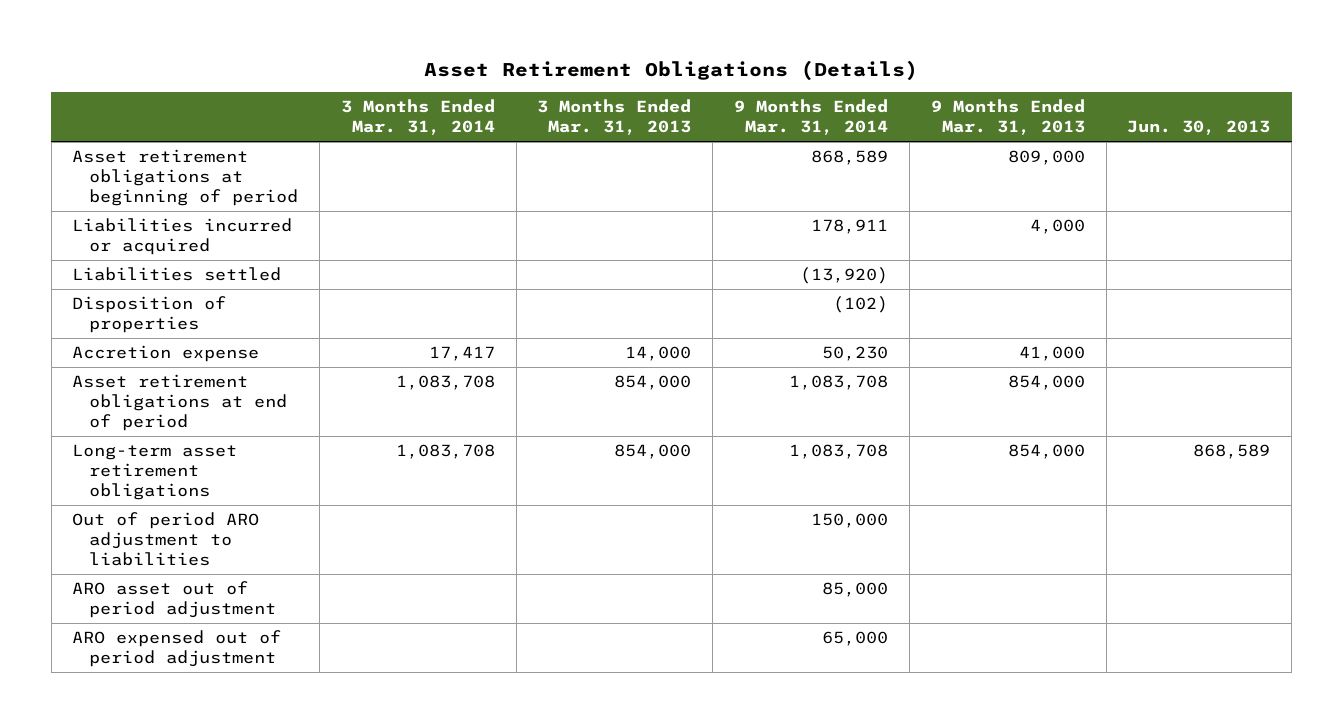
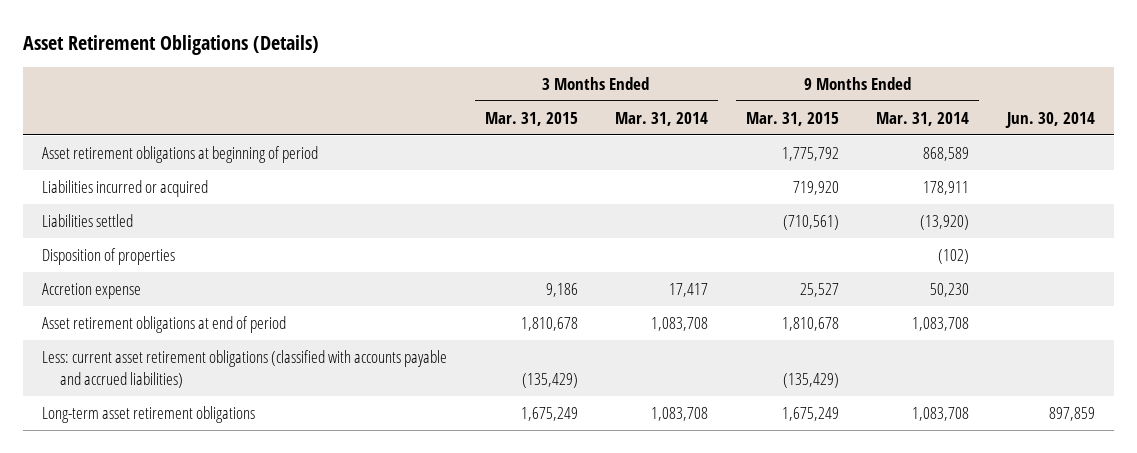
[537,99,692,136] 3 Months Ended Mar. 31, 2013 -> none
[930,99,1085,136] 9 Months Ended Mar. 31, 2013 -> none
[1127,120,1271,136] Jun. 30, 2013 -> none
none -> [484,111,578,126] Mar. 31, 2015
none -> [745,111,839,126] Mar. 31, 2015
none -> [1005,111,1096,128] Jun. 30, 2014
none -> [41,350,447,388] Less: current asset retirement obligations (classified with accounts payable and accrued liabilities)
[72,512,260,567] Out of period ARO adjustment to liabilities -> none
[72,581,277,619] ARO asset out of period adjustment -> none
[72,630,282,668] ARO expensed out of period adjustment -> none

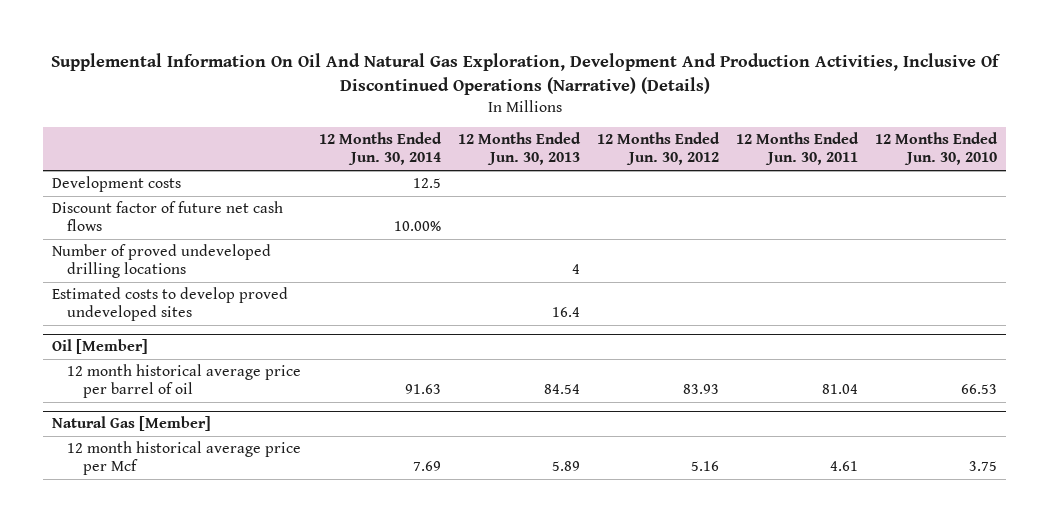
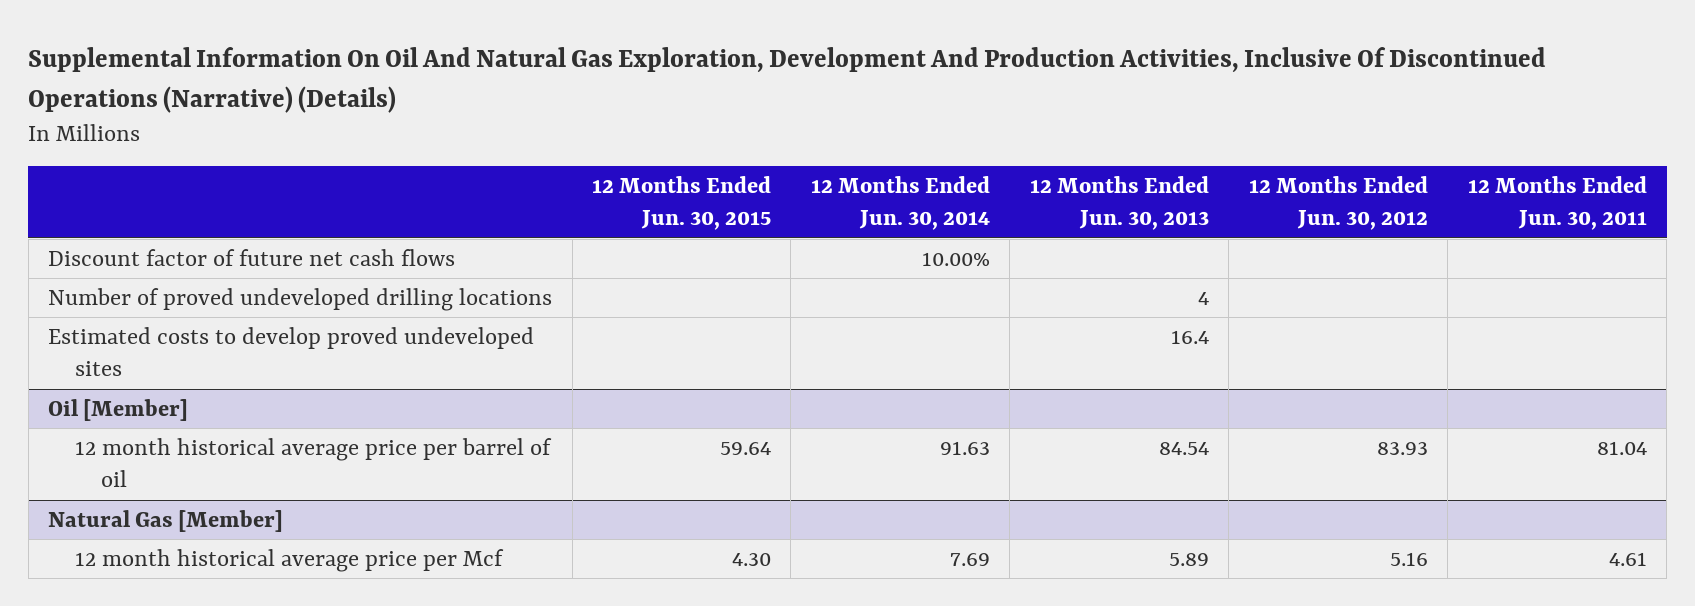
[875,132,999,166] 12 Months Ended Jun. 30, 2010 -> none
none -> [591,175,771,231] 12 Months Ended Jun. 30, 2015
[52,176,182,193] Development costs -> none

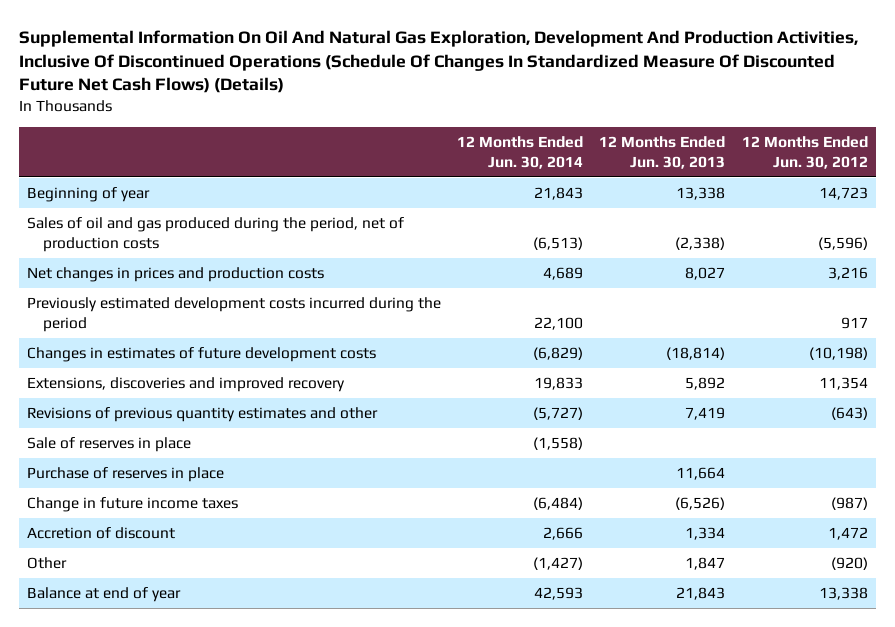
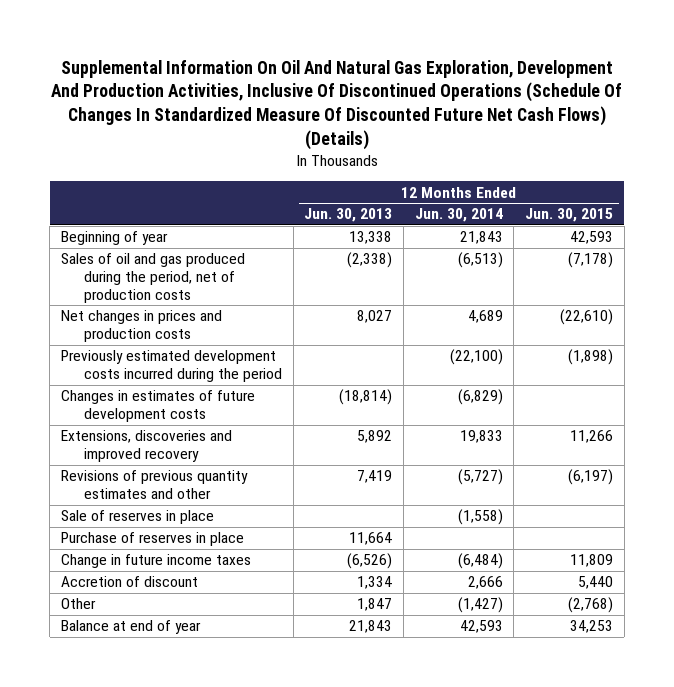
[741,135,868,169] 12 Months Ended Jun. 30, 2012 -> none
none -> [525,208,614,223] Jun. 30, 2015
[534,317,584,331] 22,100 -> [449,349,503,366] (22,100)

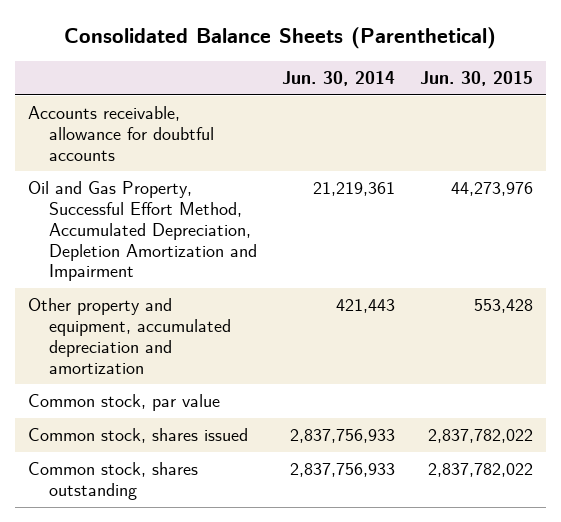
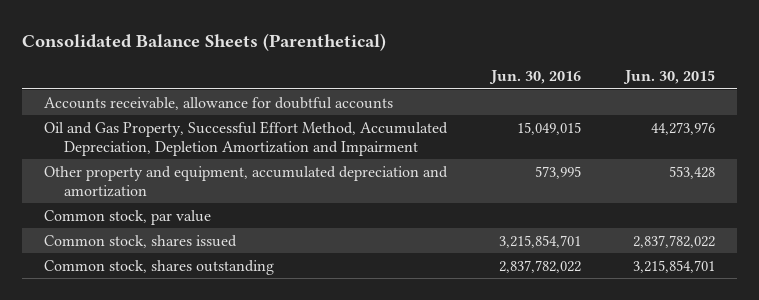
[281,70,395,86] Jun. 30, 2014 -> none
none -> [488,70,581,85] Jun. 30, 2016
[428,463,534,478] 2,837,782,022 -> [632,259,715,273] 3,215,854,701

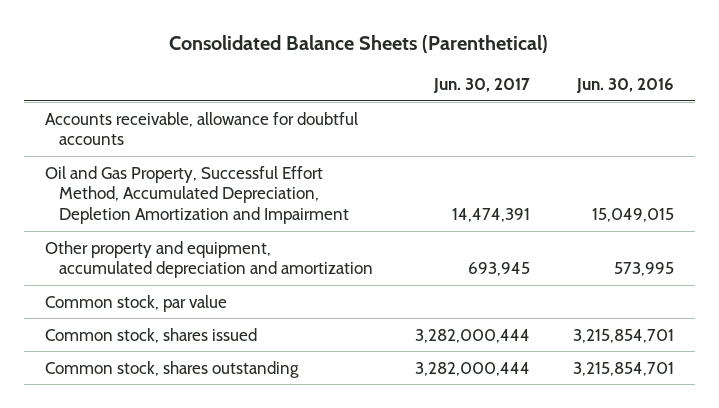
[622,70,715,85] Jun. 30, 2015 -> none
none -> [433,78,531,94] Jun. 30, 2017
[498,259,581,273] 2,837,782,022 -> [572,361,674,376] 3,215,854,701

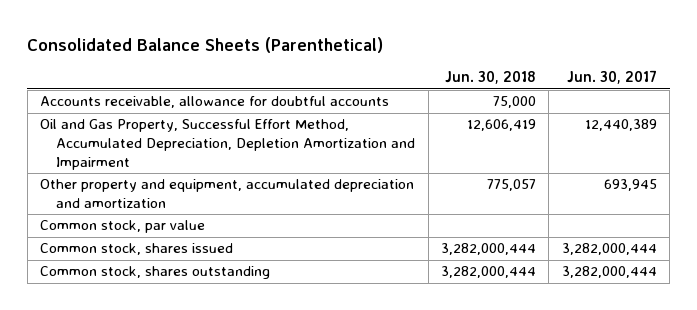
[575,78,674,94] Jun. 30, 2016 -> none
none -> [444,71,536,85] Jun. 30, 2018
[452,208,531,223] 14,474,391 -> [584,119,657,132] 12,440,389

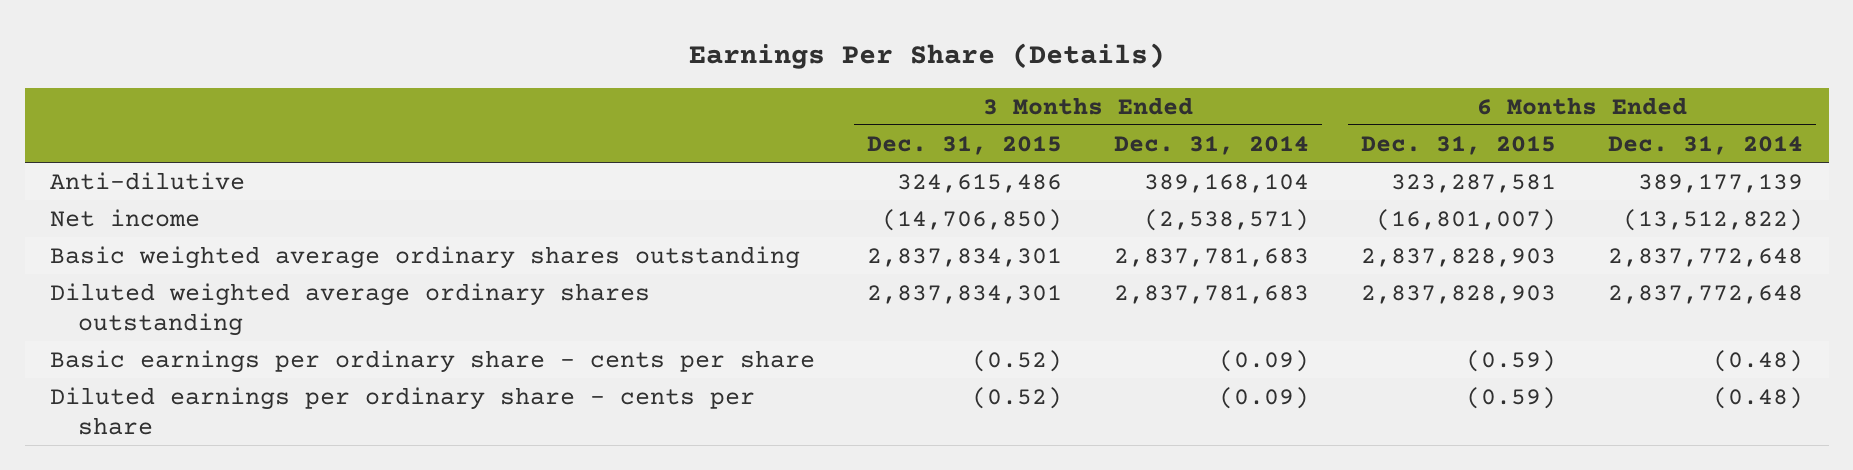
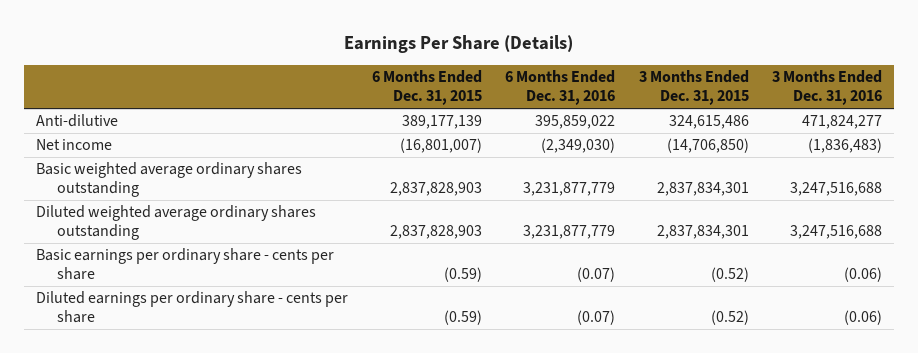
[1114,135,1310,155] Dec. 31, 2014 -> none
[1607,135,1803,155] Dec. 31, 2014 -> none
none -> [505,70,616,106] 6 Months Ended Dec. 31, 2016
none -> [772,70,883,106] 3 Months Ended Dec. 31, 2016
[1390,173,1556,193] 323,287,581 -> [401,115,482,130] 389,177,139

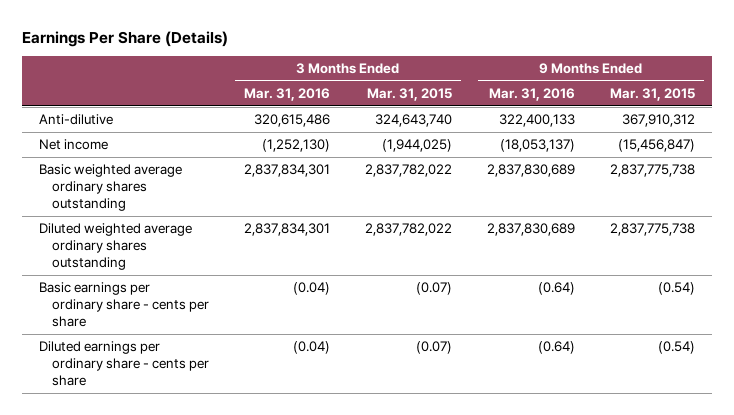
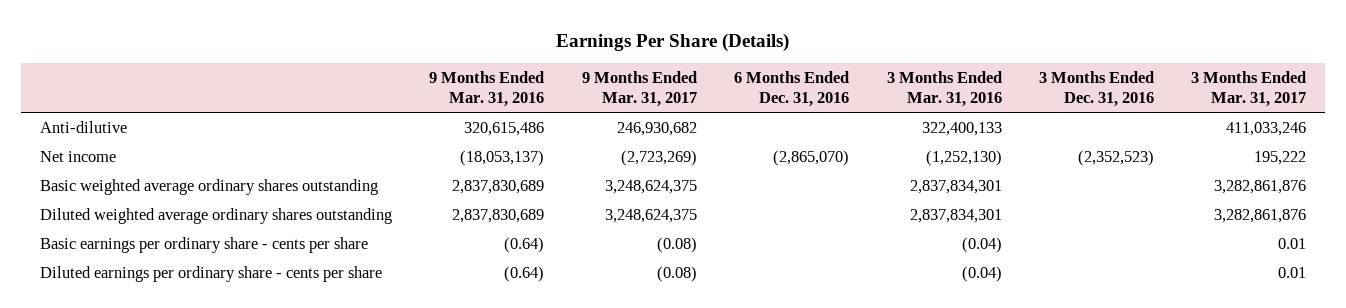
[367,88,453,102] Mar. 31, 2015 -> none
[609,88,695,102] Mar. 31, 2015 -> none
none -> [581,70,697,108] 9 Months Ended Mar. 31, 2017
none -> [734,70,850,108] 6 Months Ended Dec. 31, 2016
none -> [1038,70,1154,108] 3 Months Ended Dec. 31, 2016
none -> [1191,70,1307,108] 3 Months Ended Mar. 31, 2017
[254,114,331,128] 320,615,486 -> [921,121,1002,136] 322,400,133
[499,114,576,128] 322,400,133 -> [464,121,545,136] 320,615,486

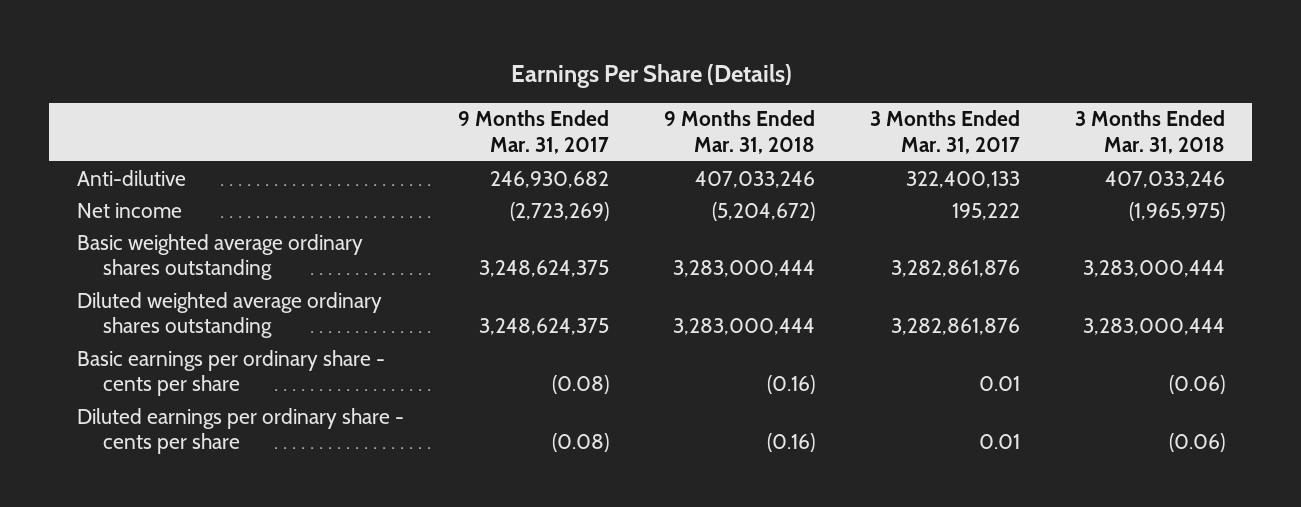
[429,70,545,108] 9 Months Ended Mar. 31, 2016 -> none
[734,70,850,108] 6 Months Ended Dec. 31, 2016 -> none
[886,70,1002,108] 3 Months Ended Mar. 31, 2016 -> none
[1038,70,1154,108] 3 Months Ended Dec. 31, 2016 -> none
none -> [664,110,816,154] 9 Months Ended Mar. 31, 2018
none -> [1074,110,1225,154] 3 Months Ended Mar. 31, 2018
[1226,121,1307,136] 411,033,246 -> [905,170,1020,188] 322,400,133

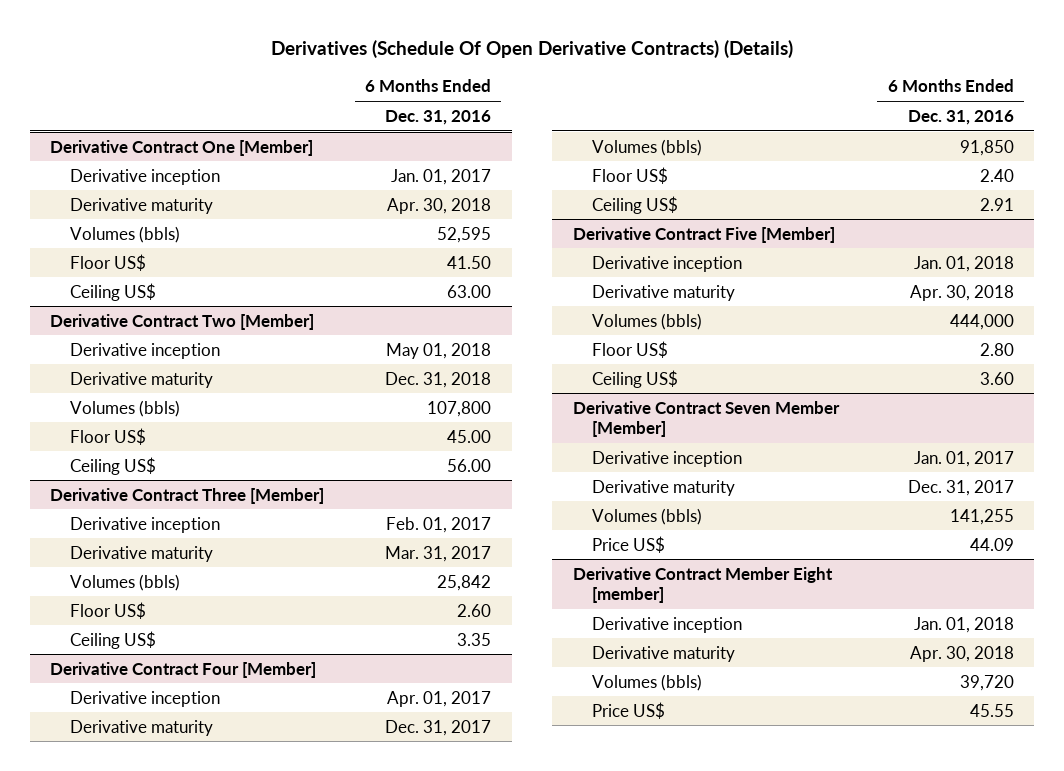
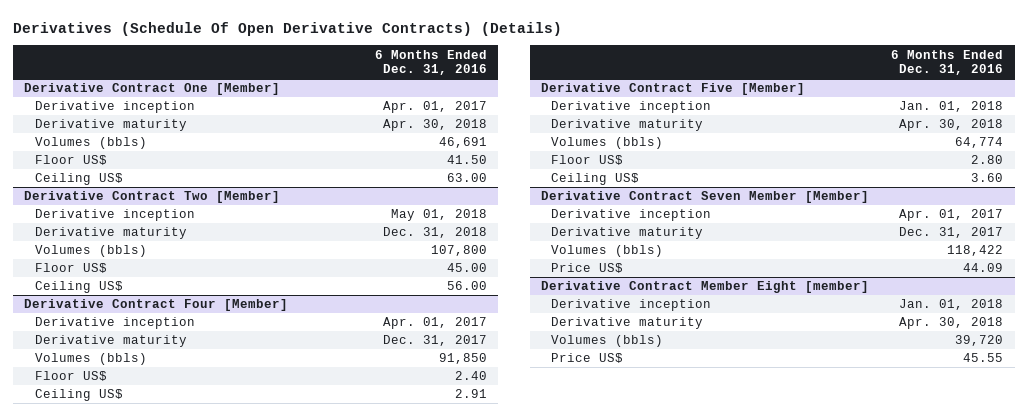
[391,168,492,185] Jan. 01, 2017 -> [382,101,487,114] Apr. 01, 2017
[437,226,492,243] 52,595 -> [438,137,487,149] 46,691
[50,487,325,504] Derivative Contract Three [Member] -> none
[69,516,220,533] Derivative inception -> none
[69,545,213,562] Derivative maturity -> none
[69,573,180,591] Volumes (bbls) -> none
[69,601,146,619] Floor US$ -> none
[69,630,156,649] Ceiling US$ -> none
[949,313,1014,330] 444,000 -> [955,137,1004,149] 64,774
[913,450,1014,467] Jan. 01, 2017 -> [899,209,1004,222] Apr. 01, 2017
[949,508,1014,525] 141,255 -> [947,245,1004,257] 118,422

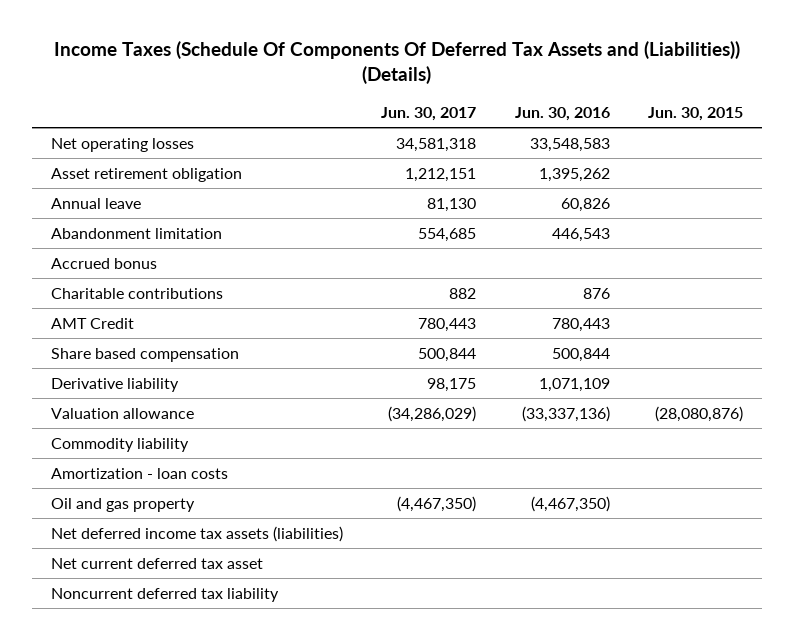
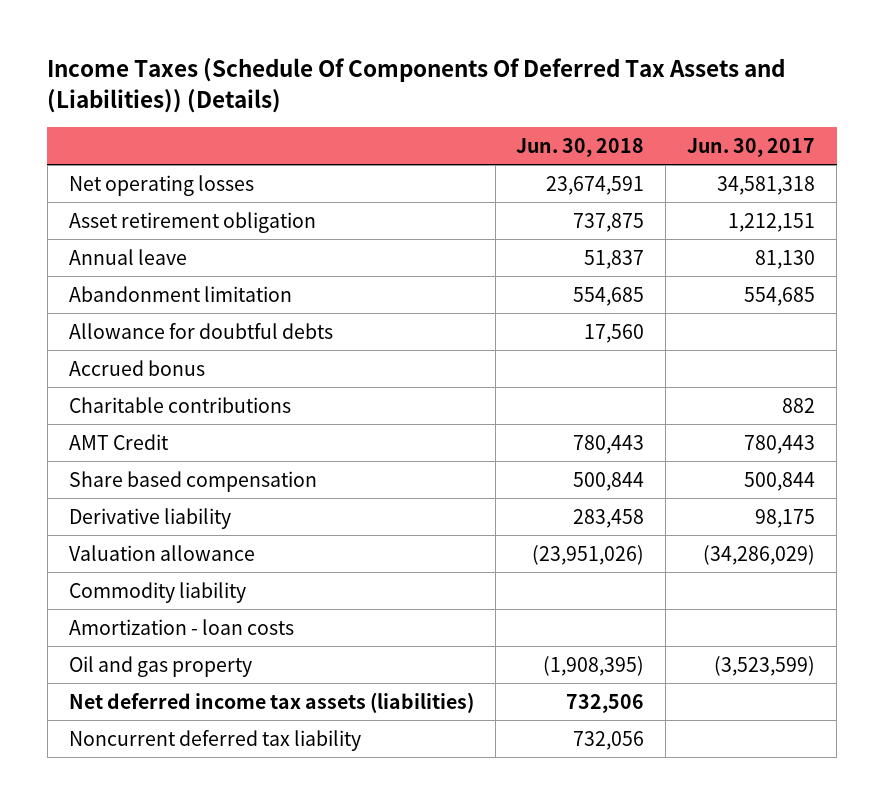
[514,107,610,122] Jun. 30, 2016 -> none
[648,107,744,122] Jun. 30, 2015 -> none
none -> [516,137,645,157] Jun. 30, 2018
none -> [68,322,333,339] Allowance for doubtful debts
[397,495,477,512] (4,467,350) -> [714,655,816,676] (3,523,599)
[50,557,263,569] Net current deferred tax asset -> none

